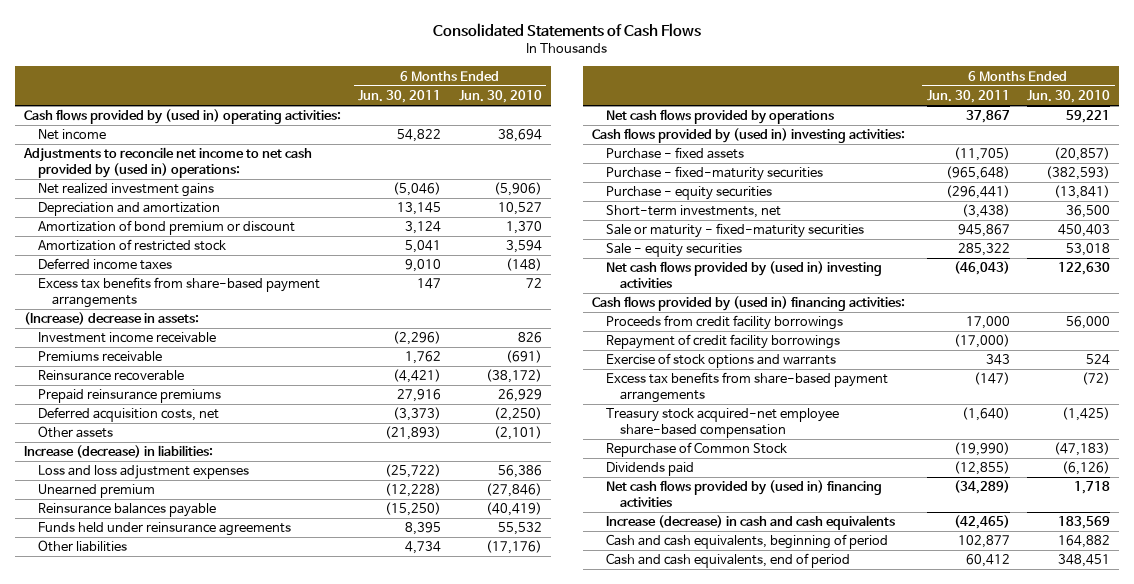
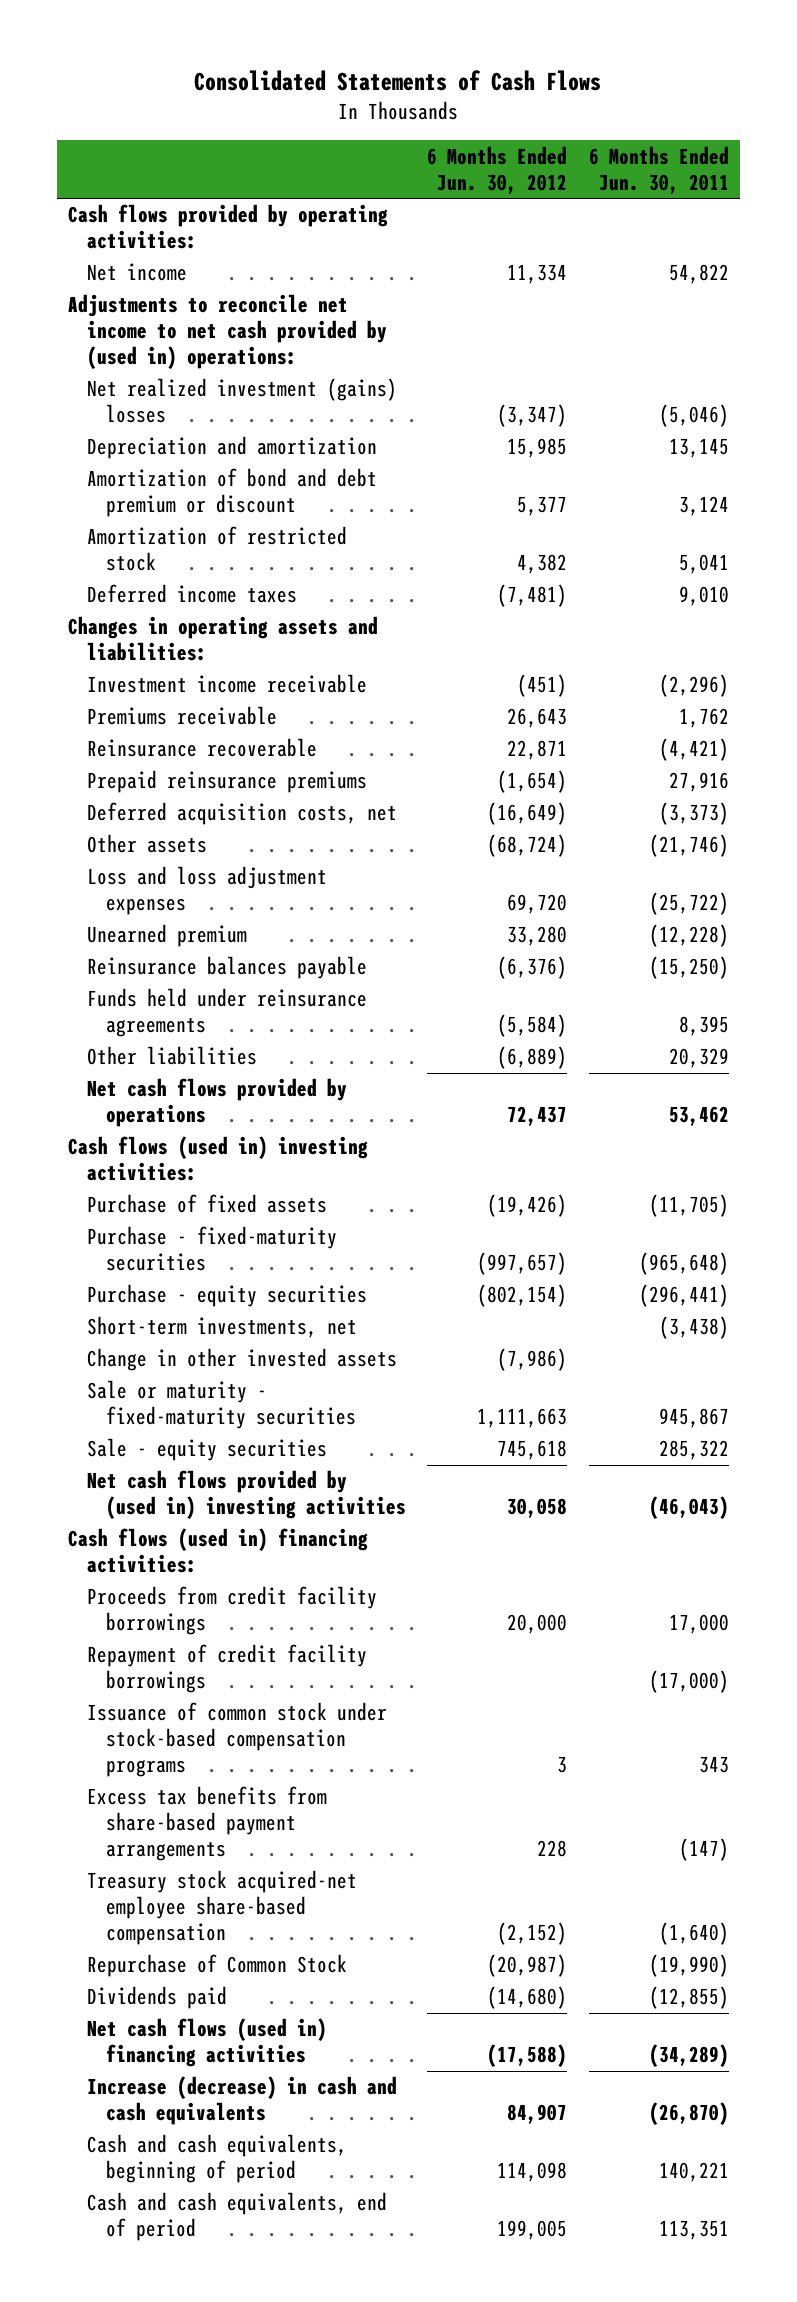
[458,90,542,104] Jun. 30, 2010 -> none
none -> [427,145,568,194] 6 Months Ended Jun. 30, 2012
[23,109,341,125] Cash flows provided by (used in) operating activities: -> [68,204,389,250] Cash flows provided by operating activities:
[37,183,214,198] Net realized investment gains -> [86,378,397,424] Net realized investment (gains) losses
[37,220,295,236] Amortization of bond premium or discount -> [86,468,377,518] Amortization of bond and debt premium or discount
[37,277,320,308] Excess tax benefits from share-based payment arrangements -> none
[23,312,199,326] (Increase) decrease in assets: -> none
none -> [68,616,379,662] Changes in operating assets and liabilities:
[23,445,213,459] Increase (decrease) in liabilities: -> none
[385,426,442,441] (21,893) -> [648,834,729,858] (21,746)
[405,541,442,555] 4,734 -> [668,1048,729,1069] 20,329
[965,110,1010,124] 37,867 -> [668,1106,729,1127] 53,462
[592,128,906,144] Cash flows provided by (used in) investing activities: -> [68,1136,369,1182] Cash flows (used in) investing activities:
[606,147,745,160] Purchase - fixed assets -> [86,1194,327,1214] Purchase of fixed assets
none -> [86,1348,397,1372] Change in other invested assets
[592,296,906,312] Cash flows provided by (used in) financing activities: -> [68,1528,369,1574] Cash flows (used in) financing activities:
[606,353,837,369] Exercise of stock options and warrants -> [86,1702,387,1778] Issuance of common stock under stock-based compensation programs
[606,480,883,507] Net cash flows provided by (used in) financing activities -> [86,2018,327,2068] Net cash flows (used in) financing activities
[953,515,1010,530] (42,465) -> [648,2102,729,2126] (26,870)
[957,535,1010,549] 102,877 -> [658,2162,729,2183] 140,221
[965,554,1010,568] 60,412 -> [658,2220,729,2241] 113,351

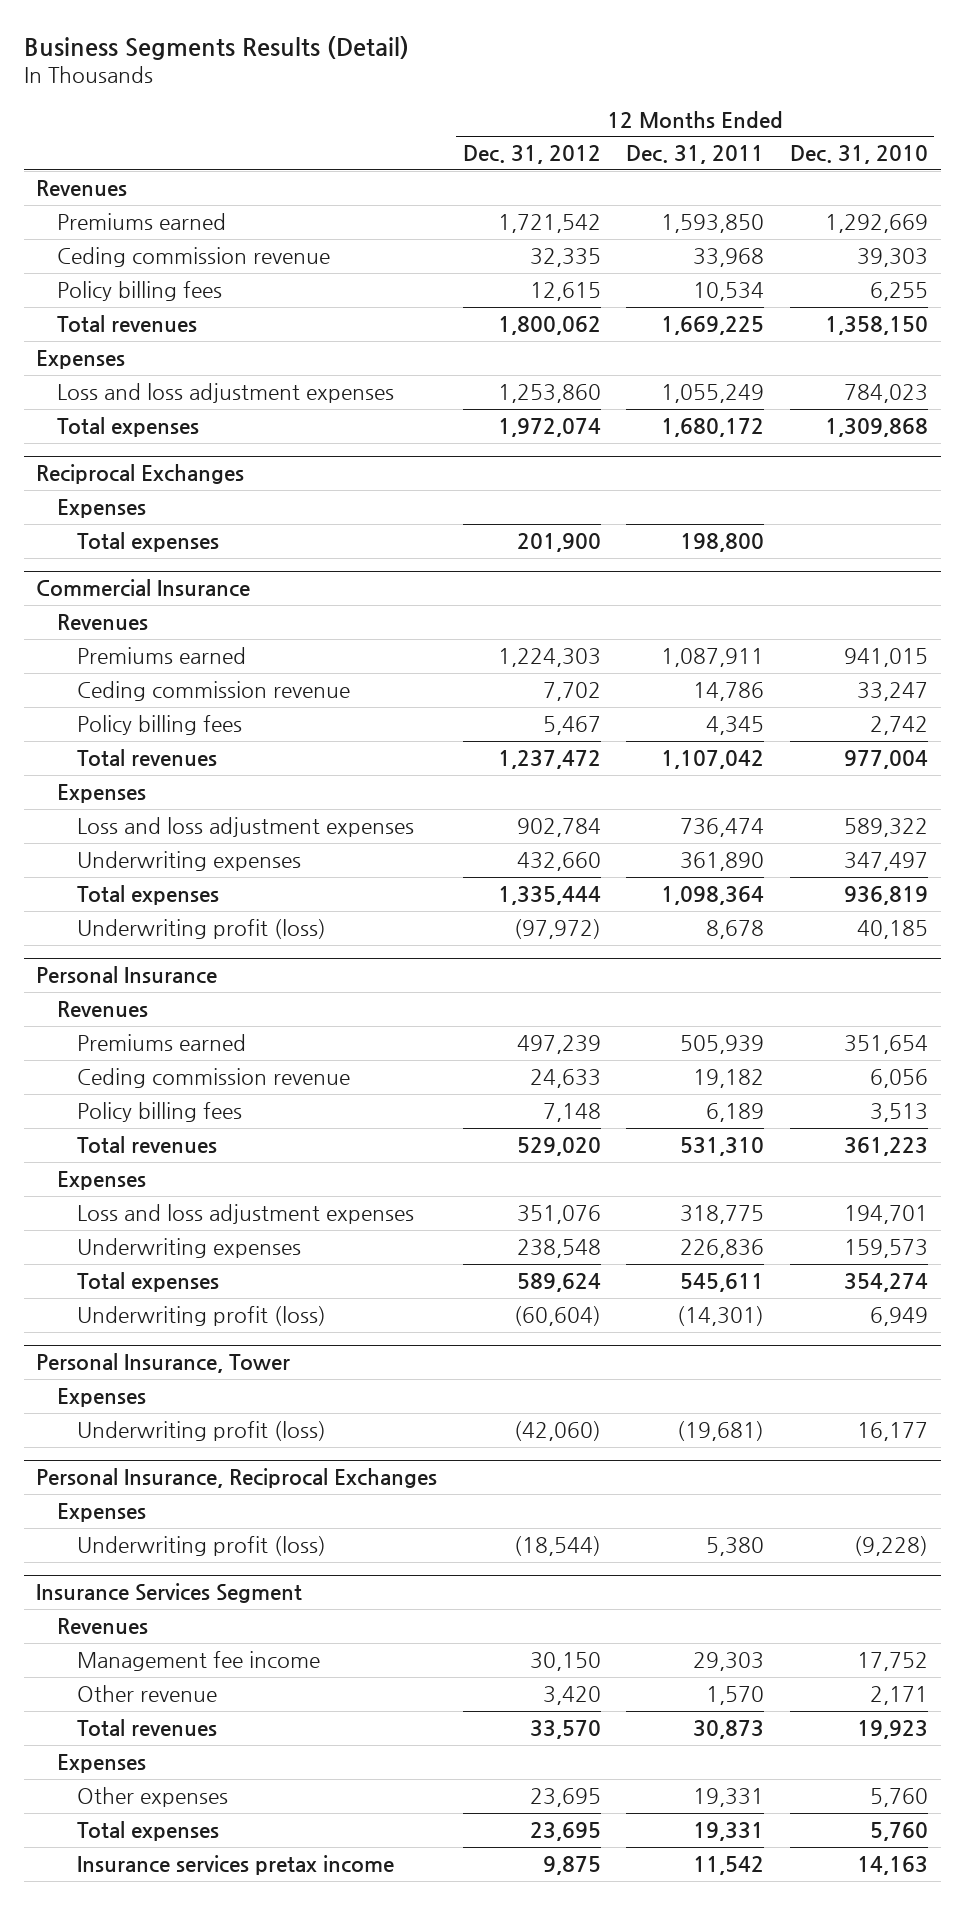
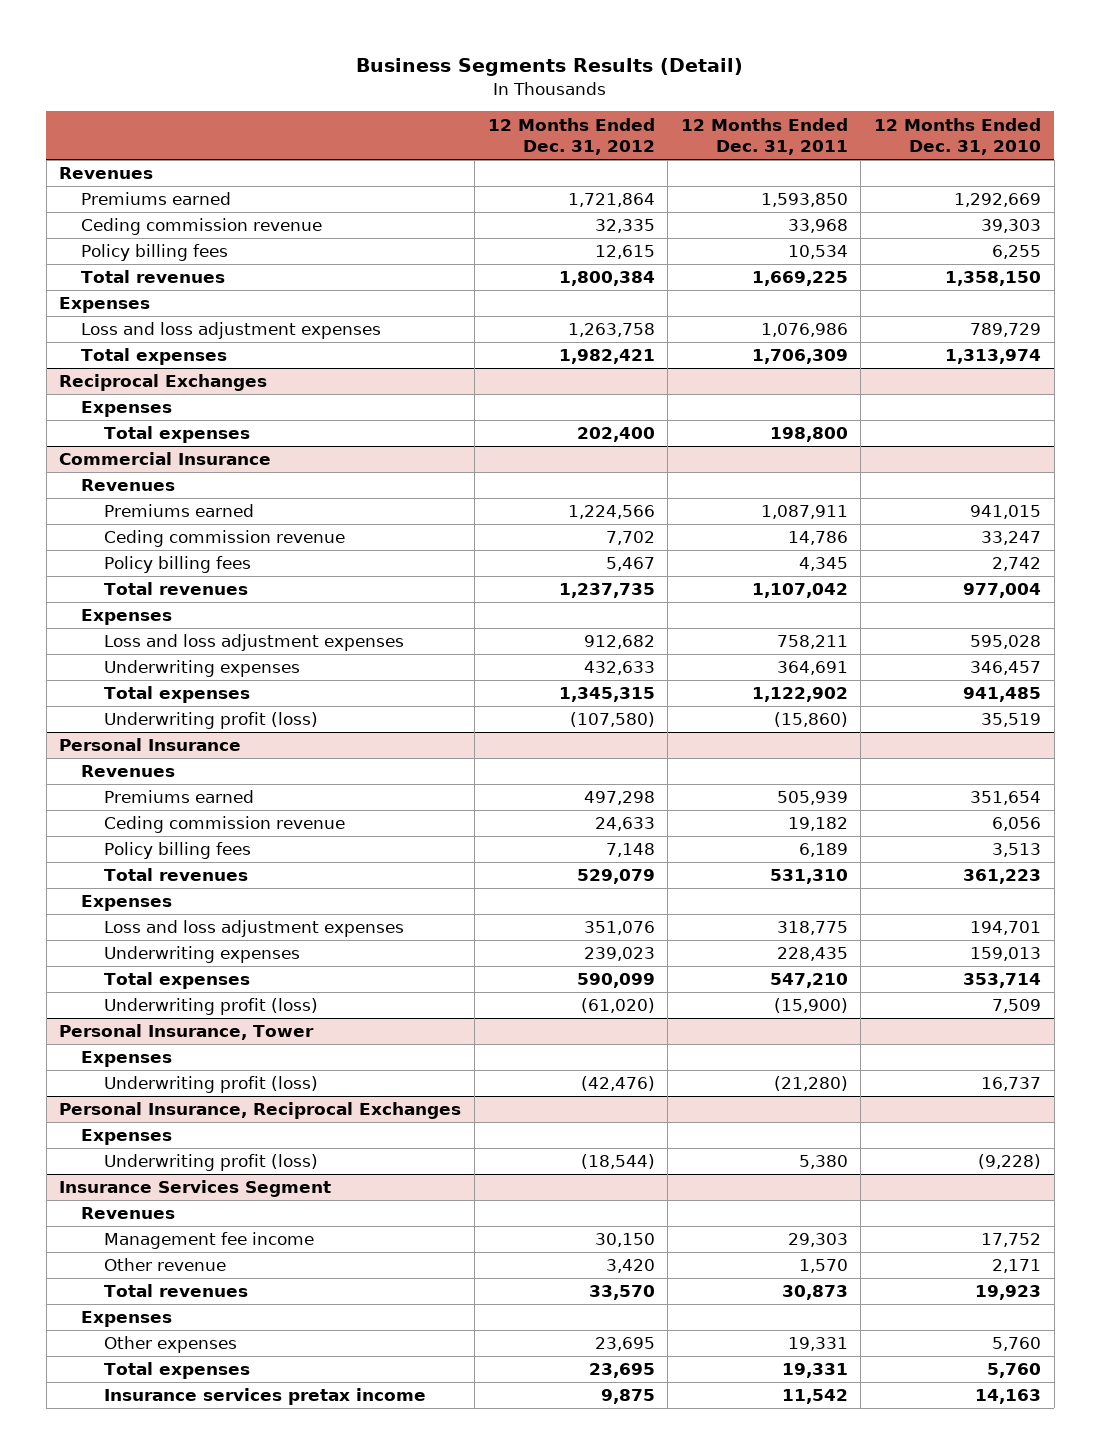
[497,213,601,233] 1,721,542 -> [567,193,655,208] 1,721,864
[497,315,601,335] 1,800,062 -> [558,271,655,287] 1,800,384
[497,383,601,403] 1,253,860 -> [567,323,655,338] 1,263,758
[661,383,765,403] 1,055,249 -> [760,323,848,338] 1,076,986
[843,383,928,403] 784,023 -> [970,323,1042,338] 789,729
[497,417,601,437] 1,972,074 -> [558,349,655,365] 1,982,421
[661,417,765,437] 1,680,172 -> [751,349,848,365] 1,706,309
[824,417,928,437] 1,309,868 -> [945,349,1042,365] 1,313,974
[516,532,601,552] 201,900 -> [576,427,655,443] 202,400
[497,647,601,667] 1,224,303 -> [567,505,655,520] 1,224,566
[497,749,601,769] 1,237,472 -> [558,583,655,599] 1,237,735
[516,817,601,837] 902,784 -> [583,635,655,650] 912,682
[680,817,765,837] 736,474 -> [776,635,848,650] 758,211
[843,817,928,837] 589,322 -> [970,635,1042,650] 595,028
[516,851,601,871] 432,660 -> [583,661,655,676] 432,633
[680,851,765,871] 361,890 -> [776,661,848,676] 364,691
[843,851,928,871] 347,497 -> [970,661,1042,676] 346,457
[497,885,601,905] 1,335,444 -> [558,687,655,703] 1,345,315
[661,885,765,905] 1,098,364 -> [751,687,848,703] 1,122,902
[843,885,928,905] 936,819 -> [963,687,1042,703] 941,485
[513,918,601,939] (97,972) -> [569,712,655,728] (107,580)
[706,919,765,939] 8,678 -> [773,712,848,728] (15,860)
[856,919,928,939] 40,185 -> [981,713,1042,728] 35,519
[516,1034,601,1054] 497,239 -> [583,791,655,806] 497,298
[516,1136,601,1156] 529,020 -> [576,869,655,885] 529,079
[516,1238,601,1258] 238,548 -> [583,947,655,962] 239,023
[680,1238,765,1258] 226,836 -> [776,947,848,962] 228,435
[843,1238,928,1258] 159,573 -> [970,947,1042,962] 159,013
[516,1272,601,1292] 589,624 -> [576,973,655,989] 590,099
[680,1272,765,1292] 545,611 -> [769,973,848,989] 547,210
[843,1272,928,1292] 354,274 -> [963,973,1042,989] 353,714
[513,1305,601,1326] (60,604) -> [580,998,655,1014] (61,020)
[677,1305,765,1326] (14,301) -> [773,998,848,1014] (15,900)
[869,1306,928,1326] 6,949 -> [992,999,1042,1014] 7,509
[513,1420,601,1441] (42,060) -> [580,1076,655,1092] (42,476)
[677,1420,765,1441] (19,681) -> [773,1076,848,1092] (21,280)
[856,1421,928,1441] 16,177 -> [981,1077,1042,1092] 16,737

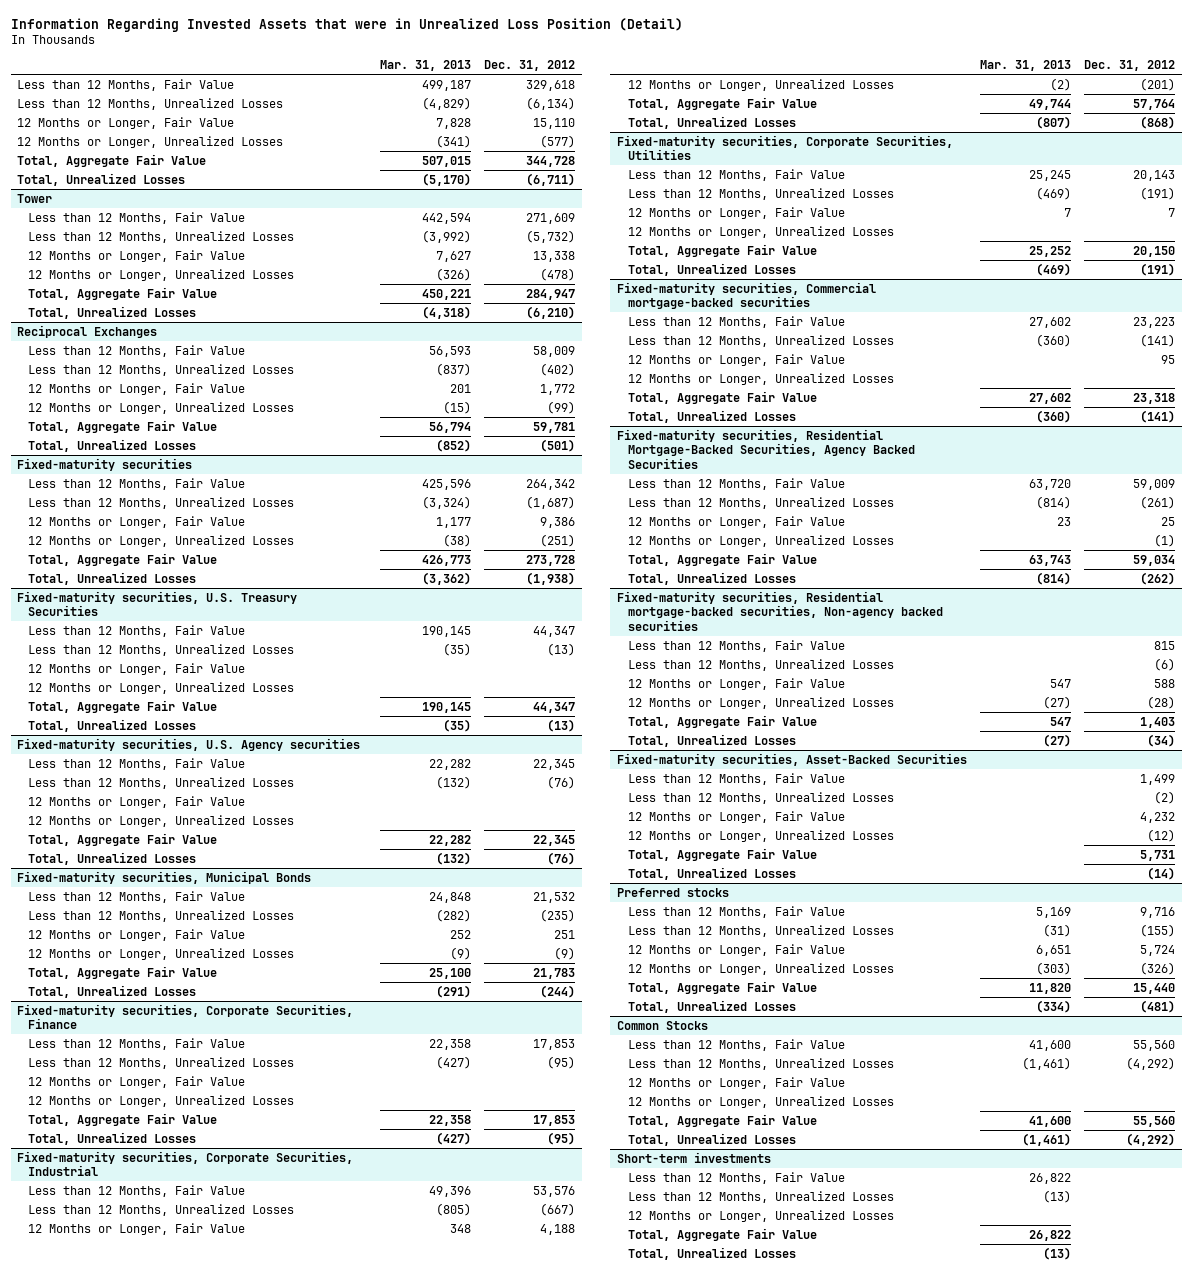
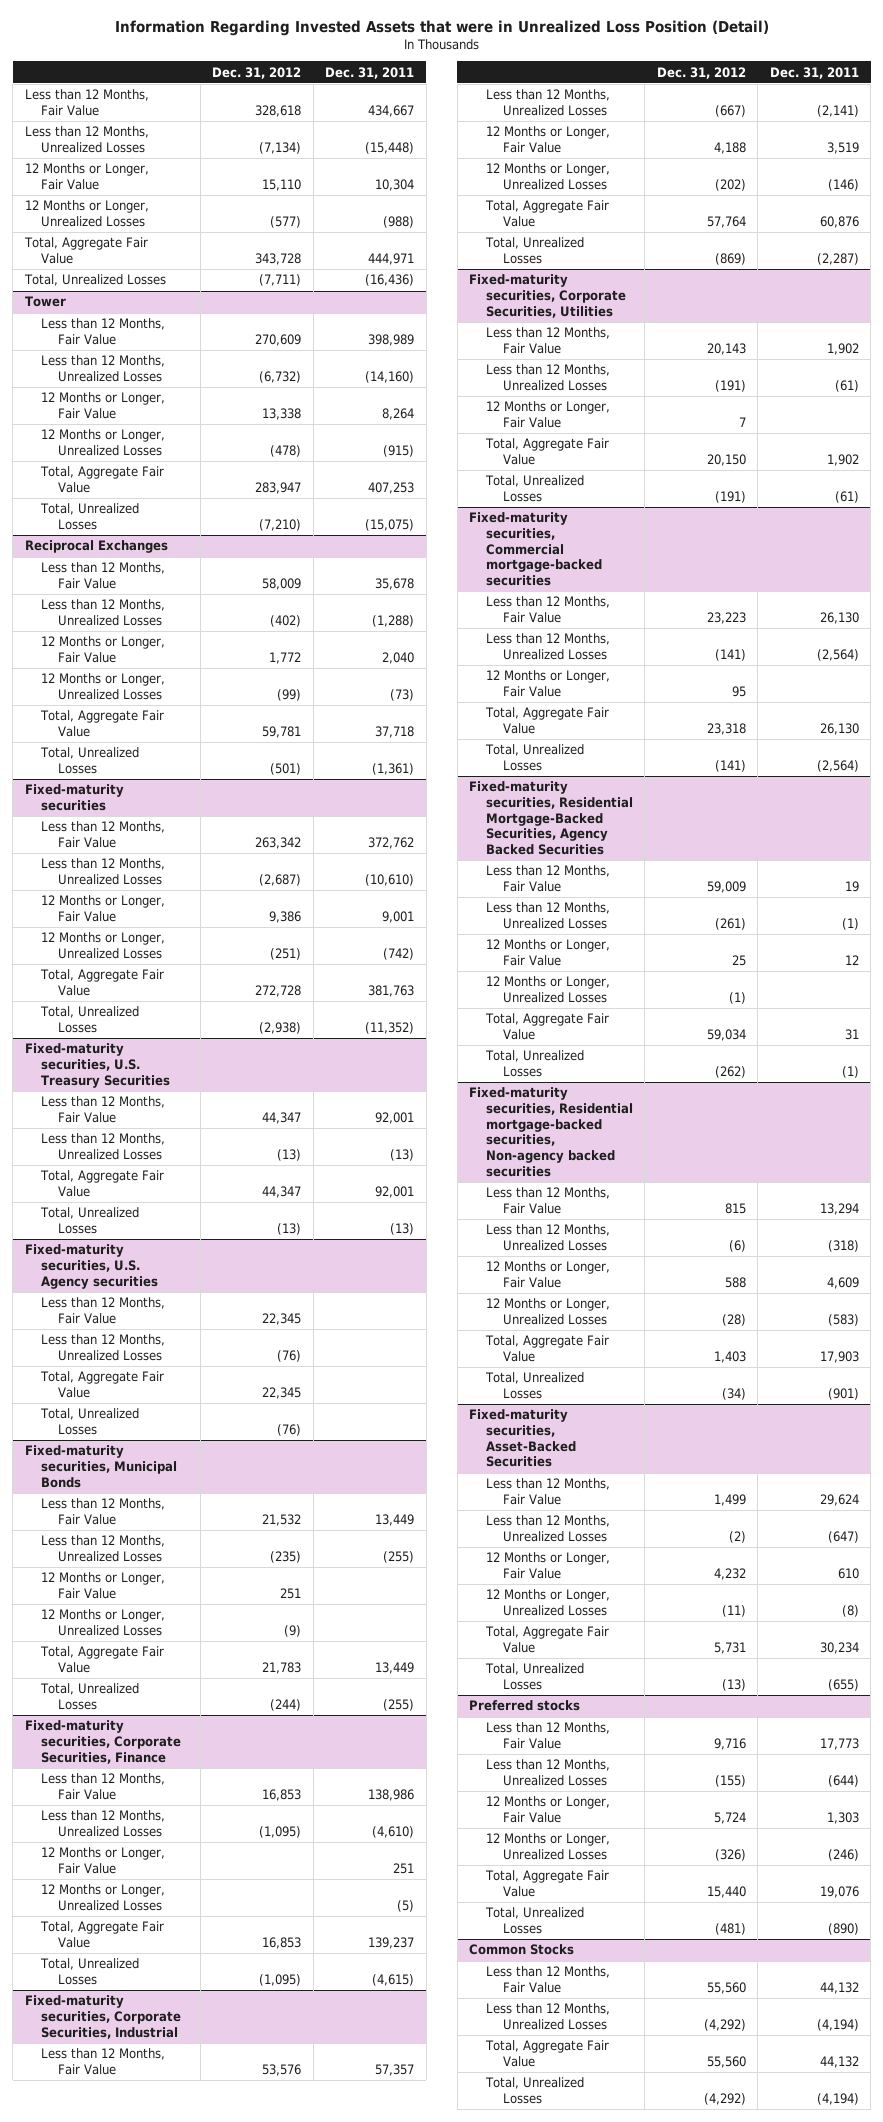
[380,60,472,72] Mar. 31, 2013 -> none
none -> [325,66,415,79] Dec. 31, 2011
[526,79,576,91] 329,618 -> [255,105,302,118] 328,618
[526,96,576,110] (6,134) -> [259,142,302,155] (7,134)
[526,155,576,167] 344,728 -> [255,253,302,266] 343,728
[526,172,576,186] (6,711) -> [259,274,302,287] (7,711)
[526,212,576,224] 271,609 -> [255,334,302,347] 270,609
[526,229,576,243] (5,732) -> [259,371,302,384] (6,732)
[526,288,576,300] 284,947 -> [255,482,302,495] 283,947
[526,305,576,319] (6,210) -> [259,519,302,532] (7,210)
[526,478,576,490] 264,342 -> [255,837,302,850] 263,342
[526,495,576,509] (1,687) -> [259,874,302,887] (2,687)
[526,554,576,566] 273,728 -> [255,985,302,998] 272,728
[526,571,576,585] (1,938) -> [259,1022,302,1035] (2,938)
[28,662,246,675] 12 Months or Longer, Fair Value -> none
[28,681,295,694] 12 Months or Longer, Unrealized Losses -> none
[28,795,246,808] 12 Months or Longer, Fair Value -> none
[28,814,295,827] 12 Months or Longer, Unrealized Losses -> none
[533,1038,576,1050] 17,853 -> [262,1789,302,1802] 16,853
[547,1055,576,1069] (95) -> [259,1826,302,1839] (1,095)
[533,1114,576,1126] 17,853 -> [262,1937,302,1950] 16,853
[547,1131,576,1145] (95) -> [259,1974,302,1987] (1,095)
[1140,77,1176,91] (201) -> [714,179,746,192] (202)
[1140,115,1176,129] (868) -> [714,253,746,266] (869)
[627,225,894,238] 12 Months or Longer, Unrealized Losses -> none
[627,372,894,385] 12 Months or Longer, Unrealized Losses -> none
[1147,828,1176,842] (12) -> [721,1605,746,1618] (11)
[1147,866,1176,880] (14) -> [721,1679,746,1692] (13)
[627,1076,845,1089] 12 Months or Longer, Fair Value -> none
[627,1095,894,1108] 12 Months or Longer, Unrealized Losses -> none
[616,1151,771,1163] Short-term investments -> none
[627,1171,845,1184] Less than 12 Months, Fair Value -> none
[627,1190,894,1203] Less than 12 Months, Unrealized Losses -> none
[627,1209,894,1222] 12 Months or Longer, Unrealized Losses -> none
[627,1227,817,1241] Total, Aggregate Fair Value -> none
[627,1246,796,1260] Total, Unrealized Losses -> none

